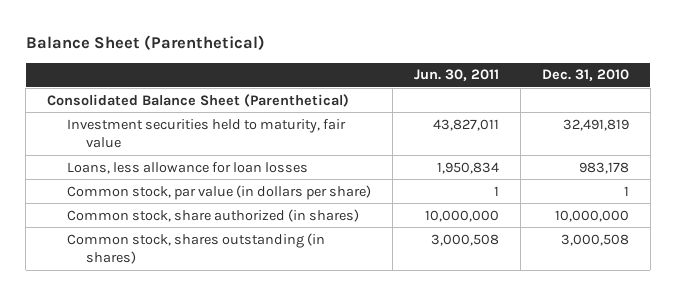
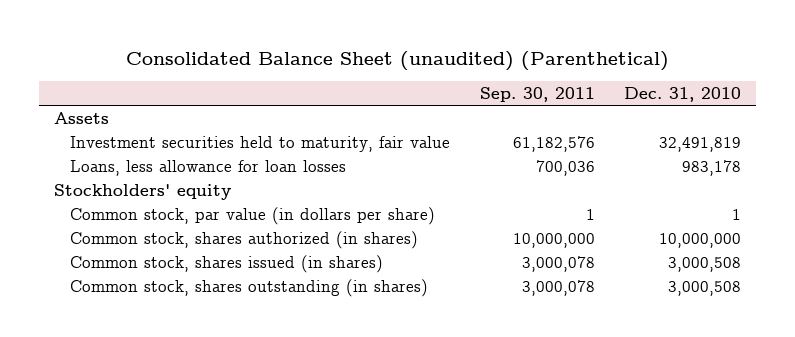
[25,35,265,51] Balance Sheet (Parenthetical) -> [125,50,669,71] Consolidated Balance Sheet (unaudited) (Parenthetical)
[413,69,499,82] Jun. 30, 2011 -> none
none -> [479,86,595,102] Sep. 30, 2011
[47,93,350,107] Consolidated Balance Sheet (Parenthetical) -> none
none -> [54,111,110,124] Assets
none -> [54,183,232,200] Stockholders' equity
[66,208,359,222] Common stock, share authorized (in shares) -> [70,230,419,249] Common stock, shares authorized (in shares)
none -> [70,254,384,273] Common stock, shares issued (in shares)

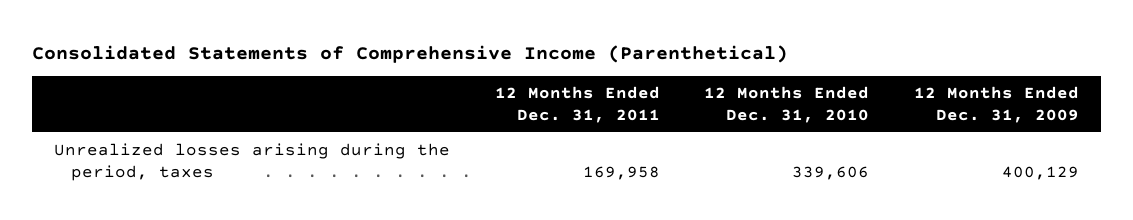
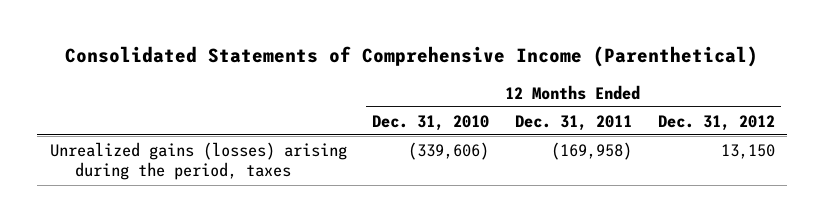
[913,86,1079,124] 12 Months Ended Dec. 31, 2009 -> none
none -> [657,114,775,131] Dec. 31, 2012
[54,142,451,181] Unrealized losses arising during the period, taxes -> [49,141,347,181] Unrealized gains (losses) arising during the period, taxes
[582,165,660,180] 169,958 -> [550,141,632,160] (169,958)
[792,165,870,180] 339,606 -> [408,141,490,160] (339,606)

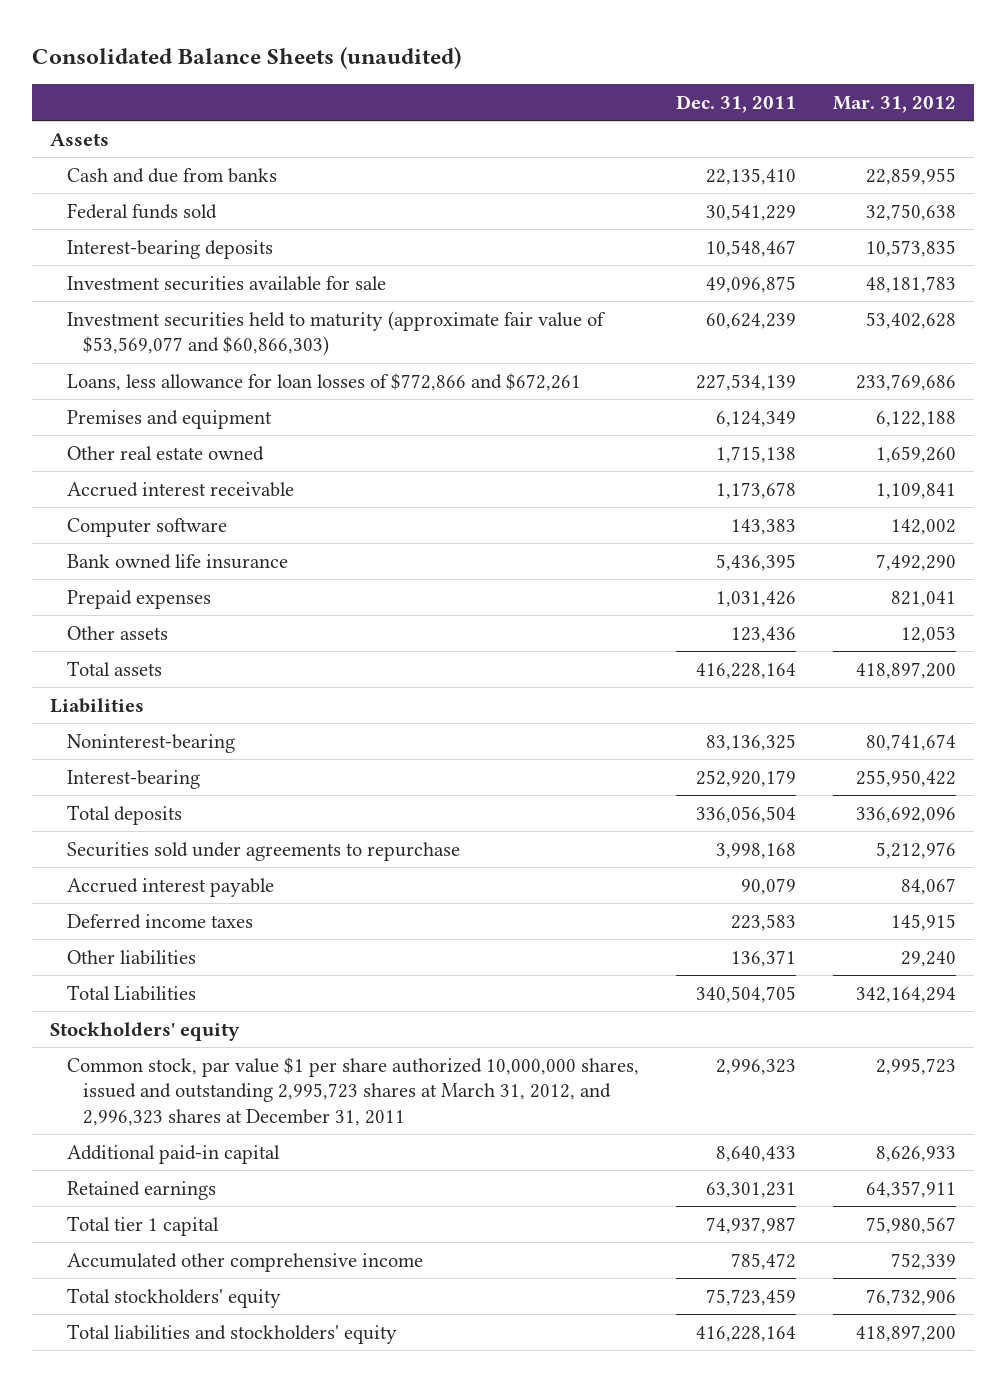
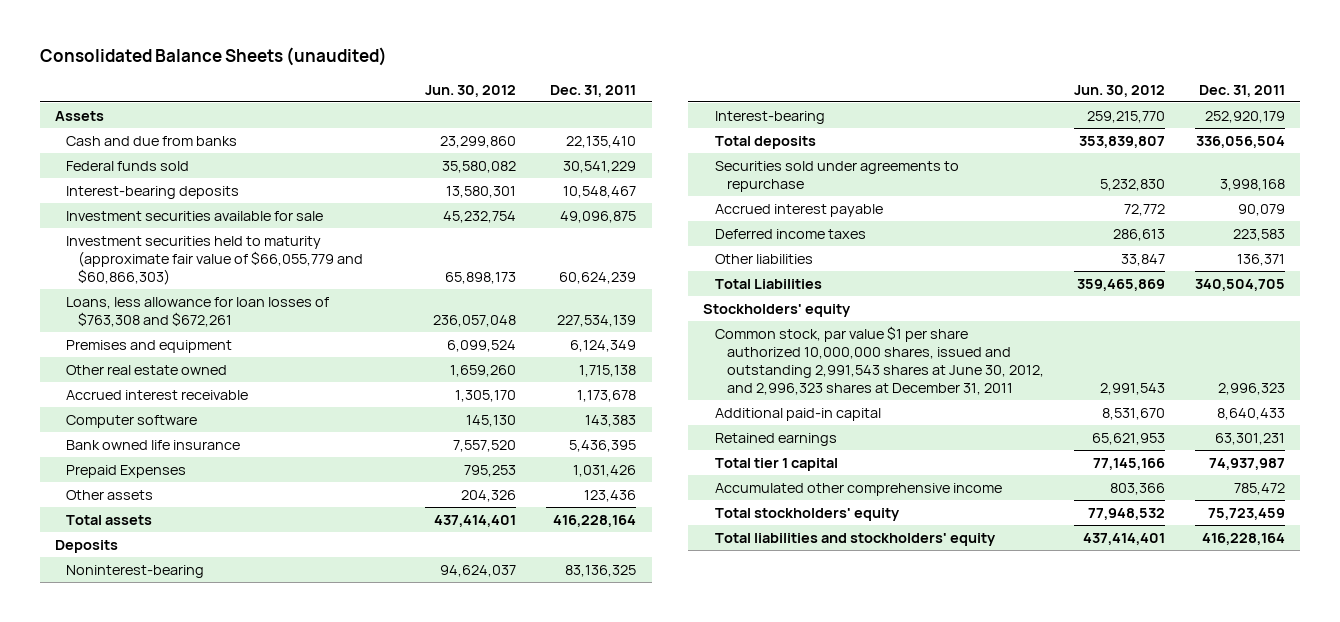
[832,96,956,114] Mar. 31, 2012 -> none
none -> [425,84,517,97] Jun. 30, 2012
[66,310,606,357] Investment securities held to maturity (approximate fair value of $53,569,077 and $60,866,303) -> [66,235,363,285] Investment securities held to maturity (approximate fair value of $66,055,779 and $60,866,303)
[66,372,581,391] Loans, less allowance for loan losses of $772,866 and $672,261 -> [66,296,330,327] Loans, less allowance for loan losses of $763,308 and $672,261
[66,589,211,609] Prepaid expenses -> [66,464,187,478] Prepaid Expenses
[50,697,145,713] Liabilities -> none
none -> [54,539,118,553] Deposits
[66,1056,639,1127] Common stock, par value $1 per share authorized 10,000,000 shares, issued and outstanding 2,995,723 shares at March 31, 2012, and 2,996,323 shares at December 31, 2011 -> [714,325,1044,396] Common stock, par value $1 per share authorized 10,000,000 shares, issued and outstanding 2,991,543 shares at June 30, 2012, and 2,996,323 shares at December 31, 2011

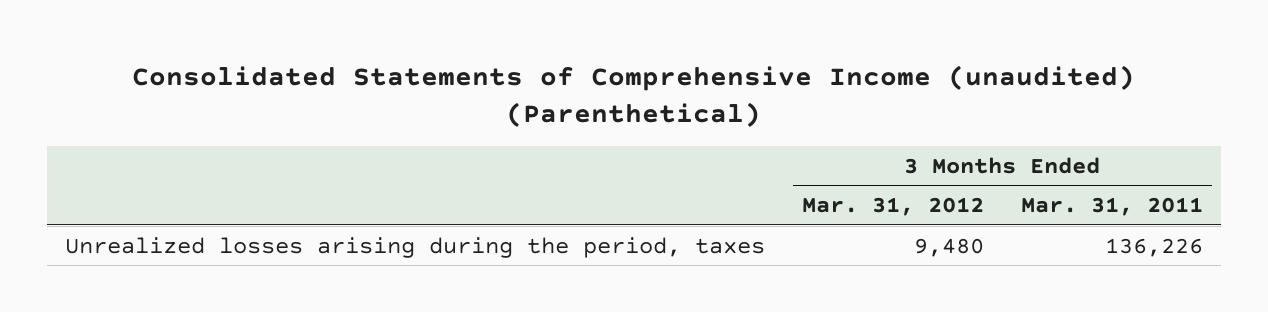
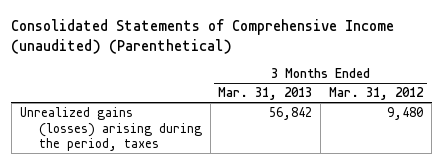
[1020,197,1203,217] Mar. 31, 2011 -> none
none -> [218,87,313,101] Mar. 31, 2013
[65,236,766,258] Unrealized losses arising during the period, taxes -> [19,106,202,152] Unrealized gains (losses) arising during the period, taxes

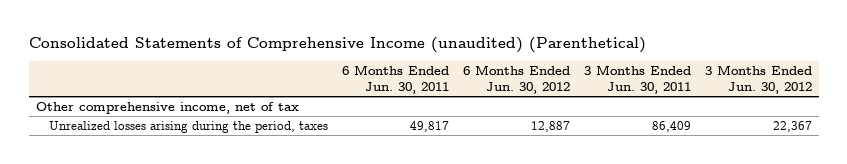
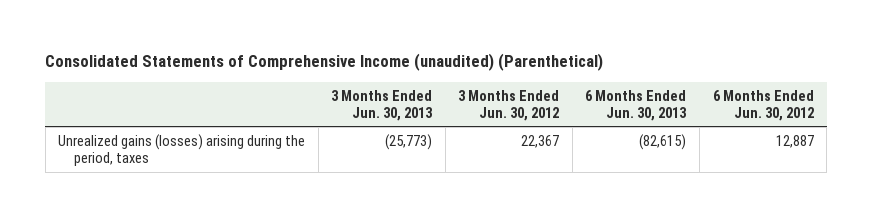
[341,65,449,95] 6 Months Ended Jun. 30, 2011 -> none
[583,65,691,95] 3 Months Ended Jun. 30, 2011 -> none
none -> [331,89,434,121] 3 Months Ended Jun. 30, 2013
none -> [585,89,688,121] 6 Months Ended Jun. 30, 2013
[35,101,299,114] Other comprehensive income, net of tax -> none
[48,120,328,133] Unrealized losses arising during the period, taxes -> [58,133,306,166] Unrealized gains (losses) arising during the period, taxes

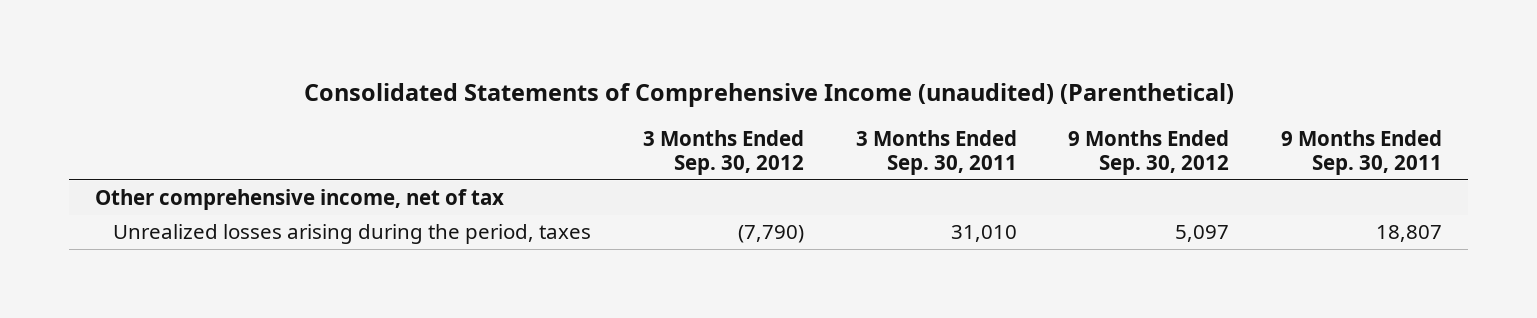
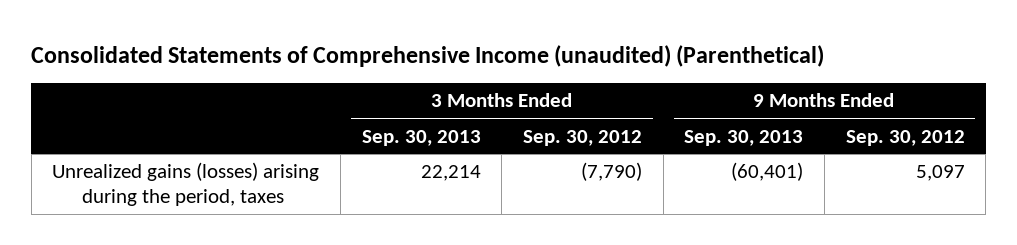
[855,129,1017,176] 3 Months Ended Sep. 30, 2011 -> none
[1281,129,1443,176] 9 Months Ended Sep. 30, 2011 -> none
none -> [361,129,481,146] Sep. 30, 2013
none -> [684,129,804,146] Sep. 30, 2013
[94,189,504,211] Other comprehensive income, net of tax -> none
[113,224,592,245] Unrealized losses arising during the period, taxes -> [52,162,320,207] Unrealized gains (losses) arising during the period, taxes

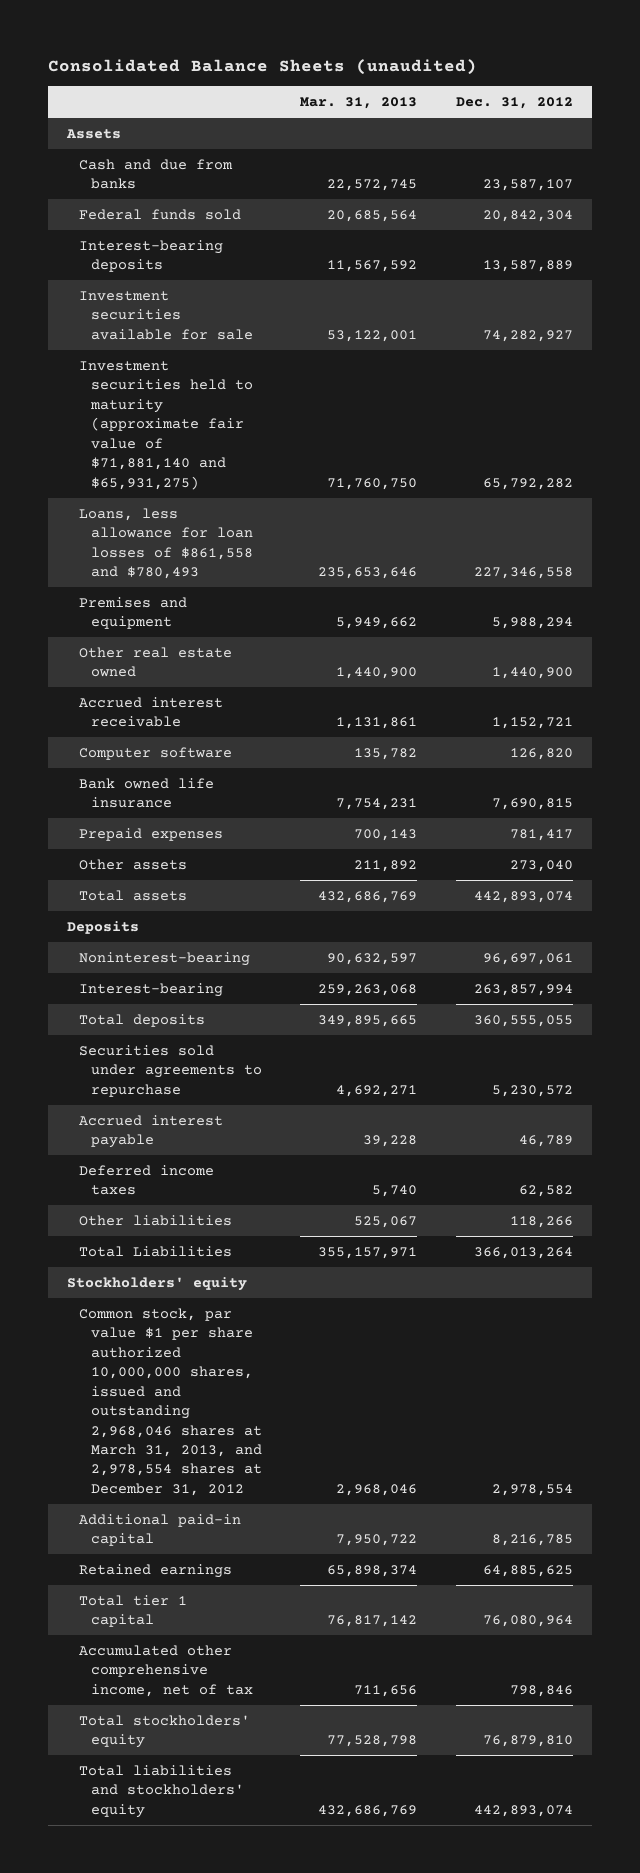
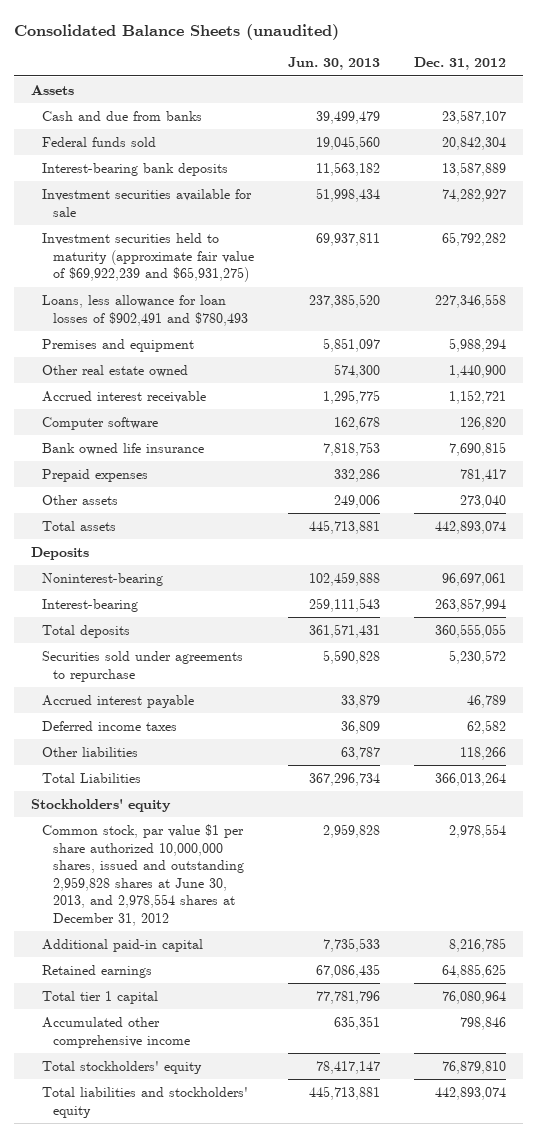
[300,97,418,110] Mar. 31, 2013 -> none
none -> [288,57,381,71] Jun. 30, 2013
[79,239,224,273] Interest-bearing deposits -> [42,162,229,176] Interest-bearing bank deposits
[79,360,253,490] Investment securities held to maturity (approximate fair value of $71,881,140 and $65,931,275) -> [42,232,255,283] Investment securities held to maturity (approximate fair value of $69,922,239 and $65,931,275)
[79,507,253,580] Loans, less allowance for loan losses of $861,558 and $780,493 -> [42,294,249,326] Loans, less allowance for loan losses of $902,491 and $780,493
[79,1307,262,1496] Common stock, par value $1 per share authorized 10,000,000 shares, issued and outstanding 2,968,046 shares at March 31, 2013, and 2,978,554 shares at December 31, 2012 -> [42,823,245,927] Common stock, par value $1 per share authorized 10,000,000 shares, issued and outstanding 2,959,828 shares at June 30, 2013, and 2,978,554 shares at December 31, 2012
[79,1644,253,1697] Accumulated other comprehensive income, net of tax -> [42,1016,191,1048] Accumulated other comprehensive income

